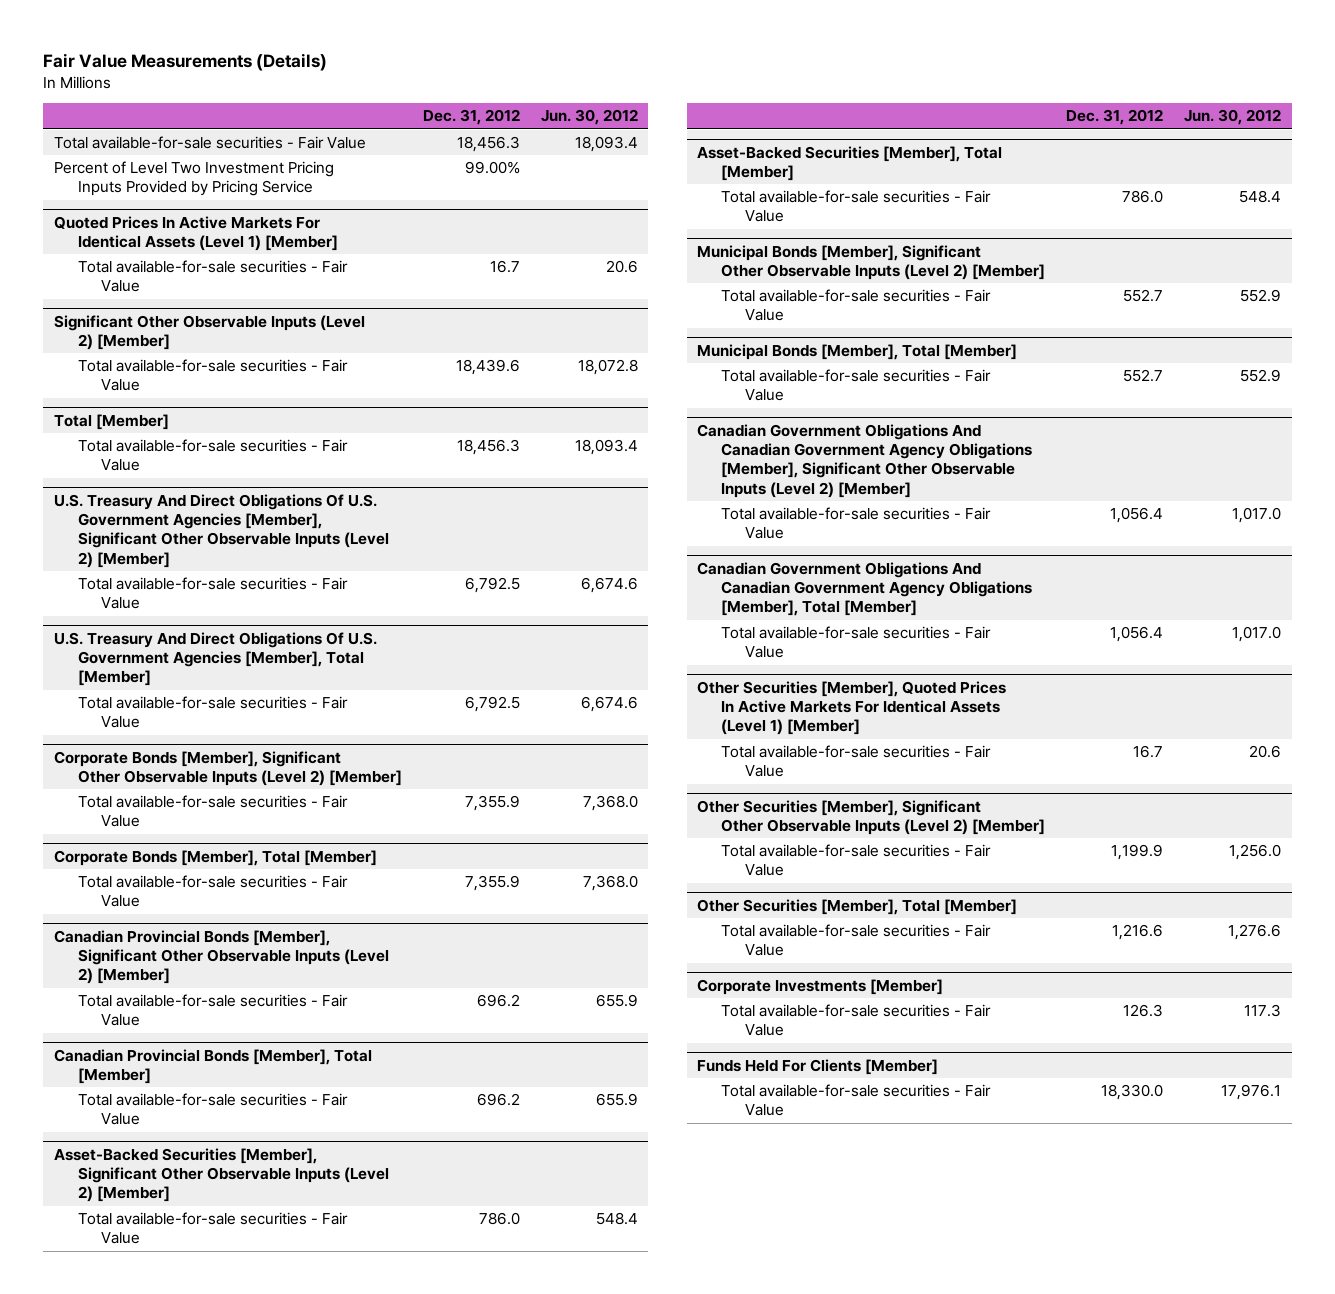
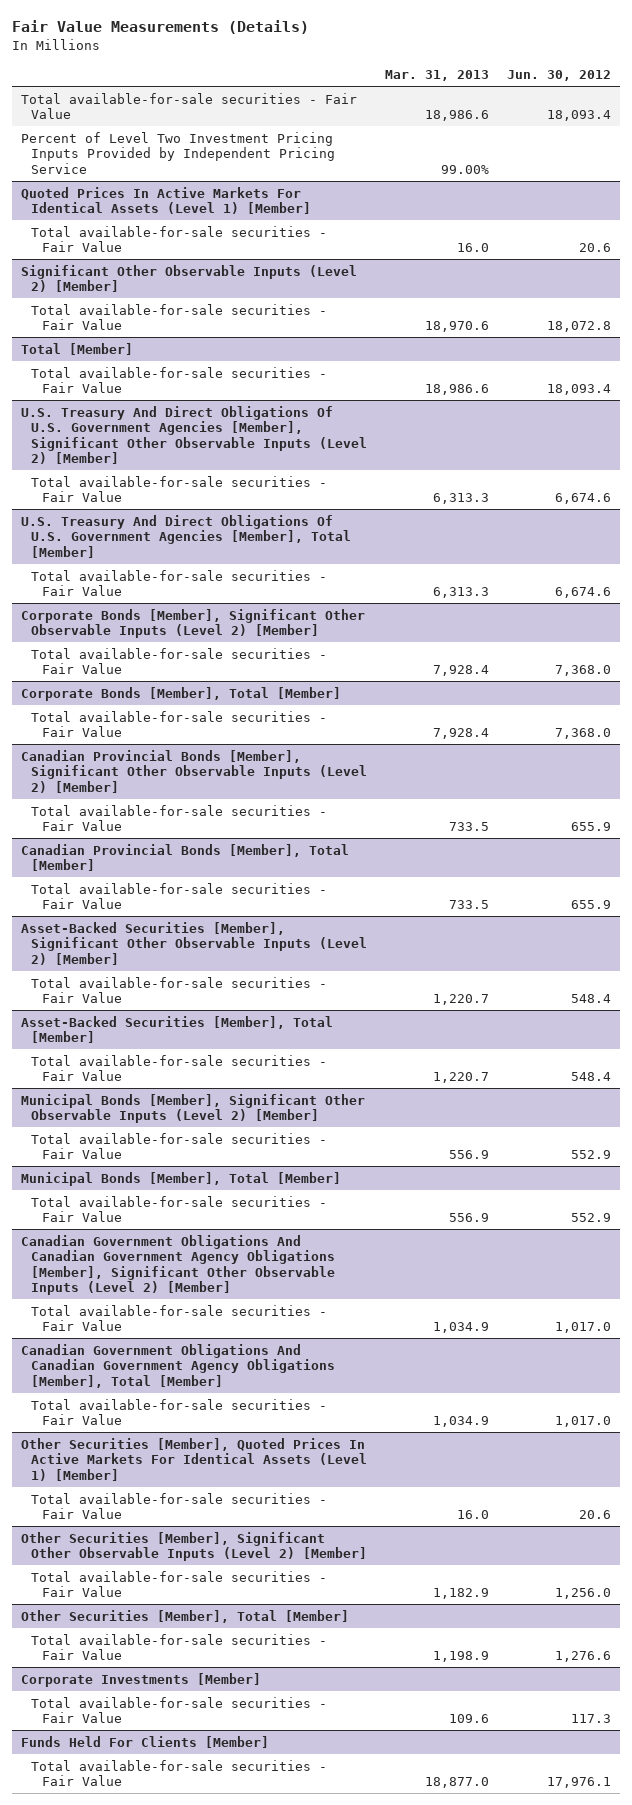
[422,109,520,126] Dec. 31, 2012 -> none
none -> [385,70,490,82] Mar. 31, 2013
[53,161,334,197] Percent of Level Two Investment Pricing Inputs Provided by Pricing Service -> [20,131,336,174] Percent of Level Two Investment Pricing Inputs Provided by Independent Pricing Service

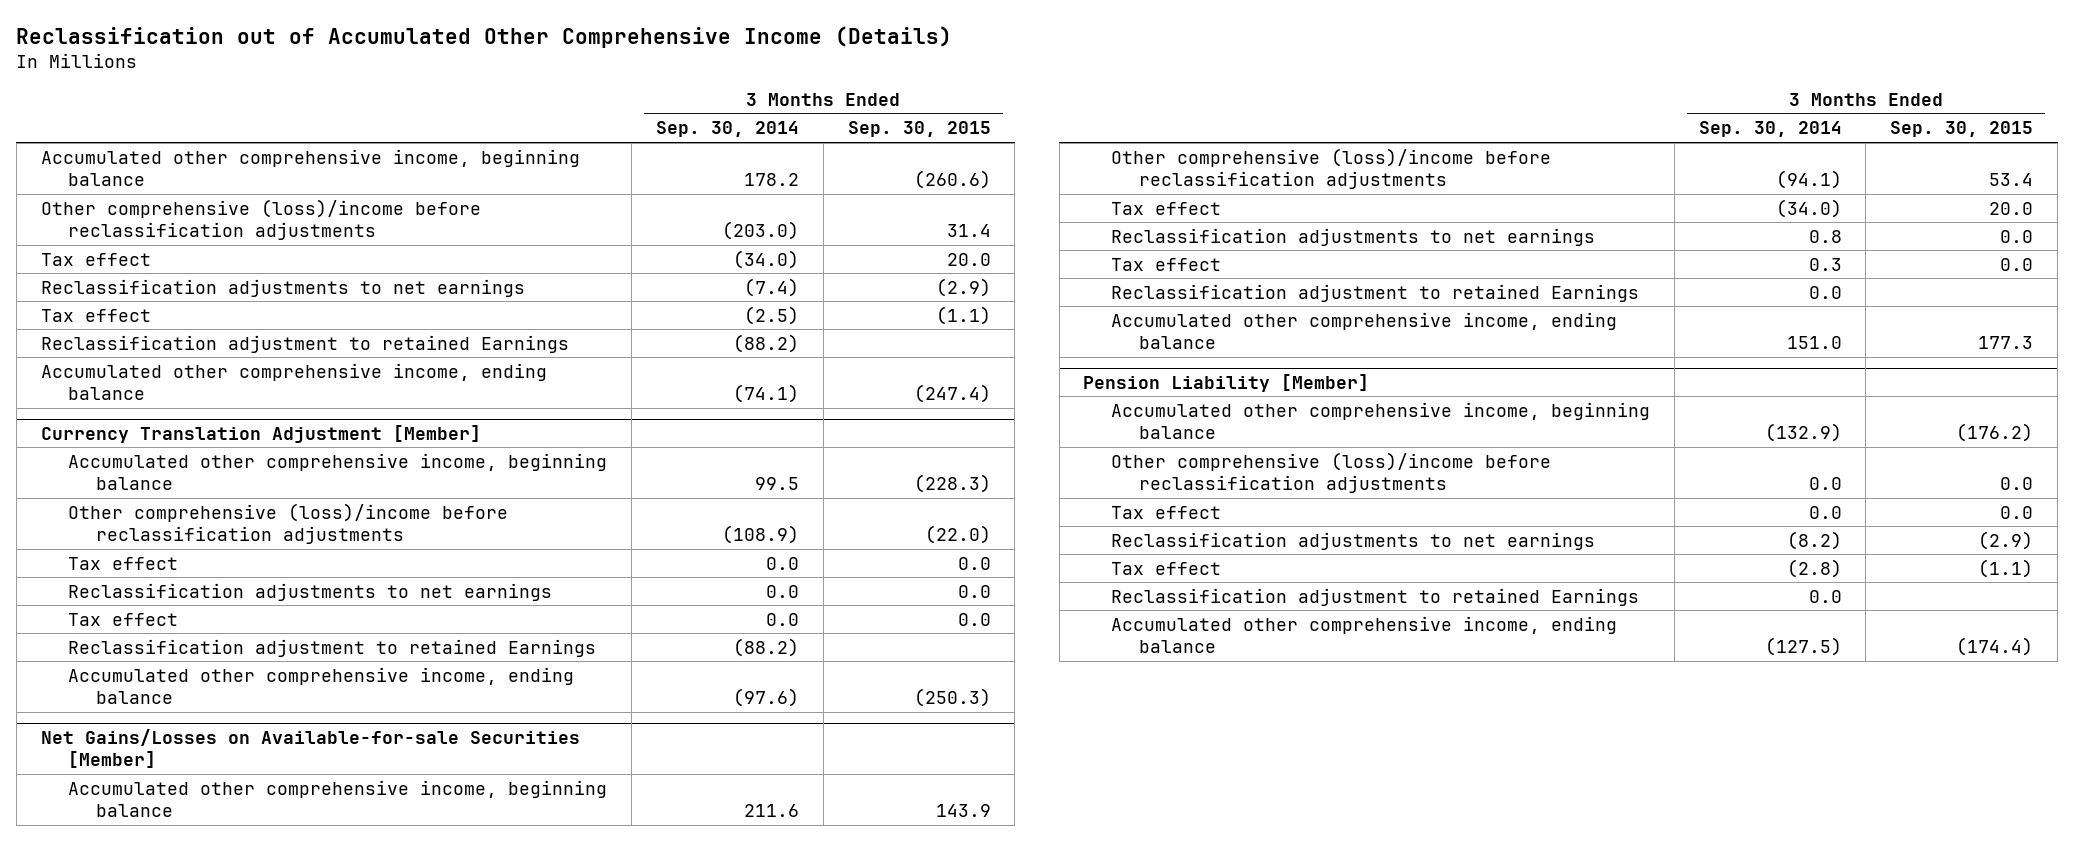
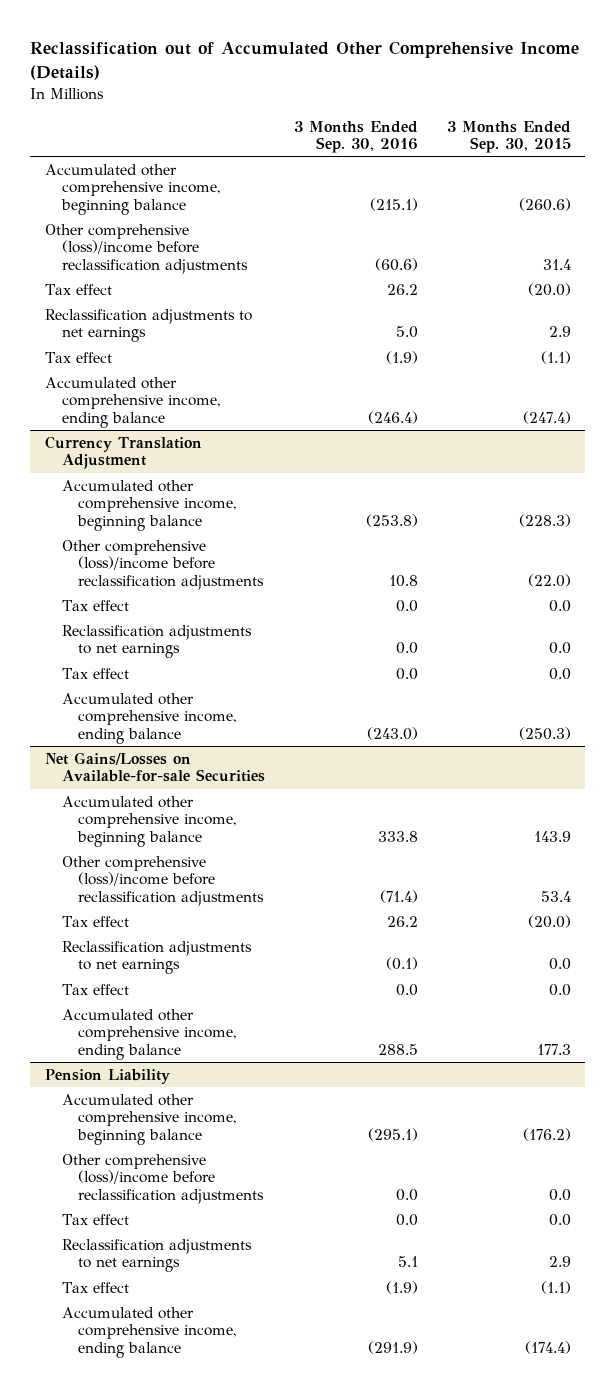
[655,121,799,138] Sep. 30, 2014 -> none
none -> [293,120,418,154] 3 Months Ended Sep. 30, 2016
[946,252,991,266] 20.0 -> [527,282,571,296] (20.0)
[935,277,991,297] (2.9) -> [548,326,571,338] 2.9
[40,334,569,353] Reclassification adjustment to retained Earnings -> none
[40,424,481,443] Currency Translation Adjustment [Member] -> [45,435,203,470] Currency Translation Adjustment
[68,638,597,657] Reclassification adjustment to retained Earnings -> none
[40,728,580,769] Net Gains/Losses on Available-for-sale Securities [Member] -> [45,751,265,783] Net Gains/Losses on Available-for-sale Securities
[1989,201,2034,215] 20.0 -> [527,914,571,928] (20.0)
[1111,283,1640,302] Reclassification adjustment to retained Earnings -> none
[1083,373,1370,392] Pension Liability [Member] -> [45,1068,171,1084] Pension Liability
[1978,530,2034,550] (2.9) -> [548,1256,571,1268] 2.9
[1111,587,1640,606] Reclassification adjustment to retained Earnings -> none

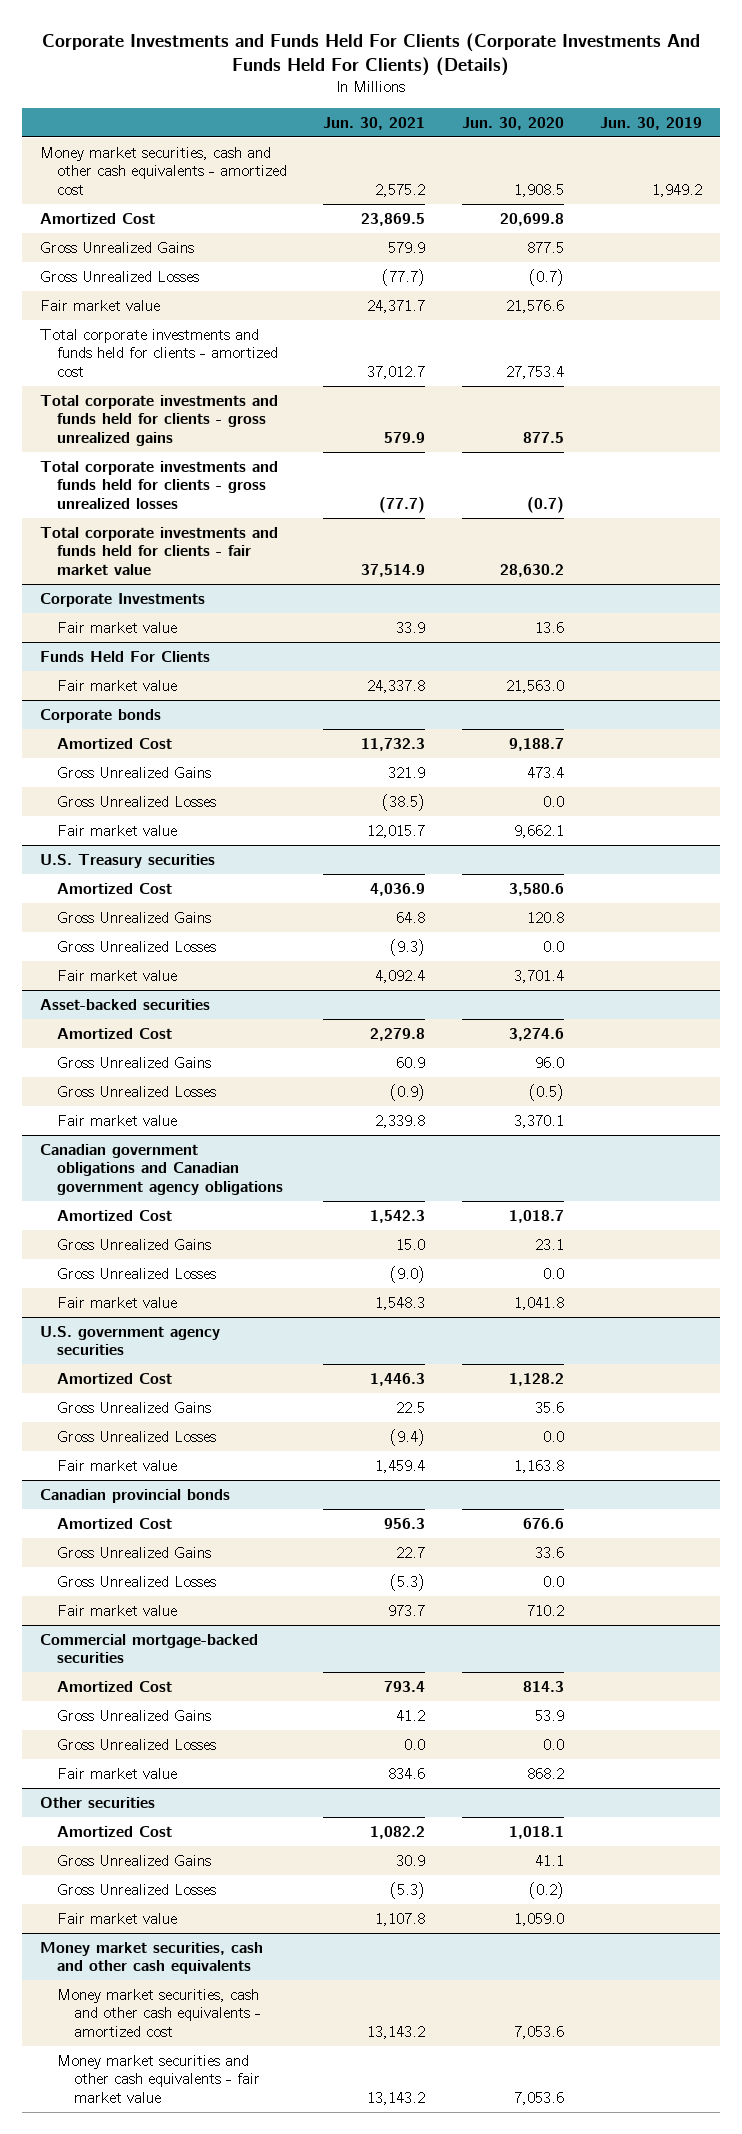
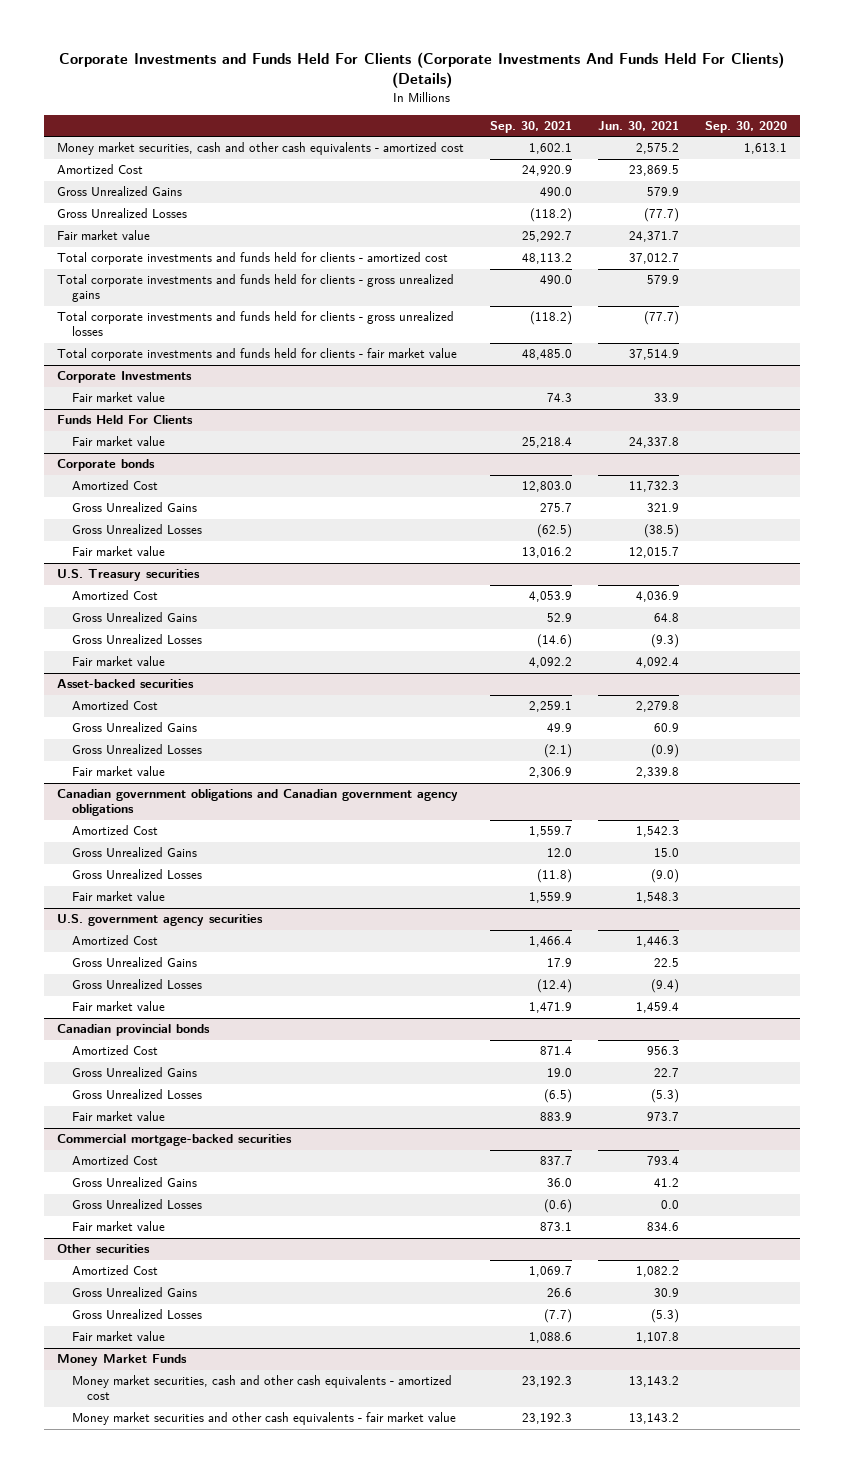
[461,116,564,130] Jun. 30, 2020 -> none
[600,116,703,130] Jun. 30, 2019 -> none
none -> [490,120,573,133] Sep. 30, 2021
none -> [704,120,787,133] Sep. 30, 2020
[40,1941,264,1975] Money market securities, cash and other cash equivalents -> [57,1354,188,1367] Money Market Funds

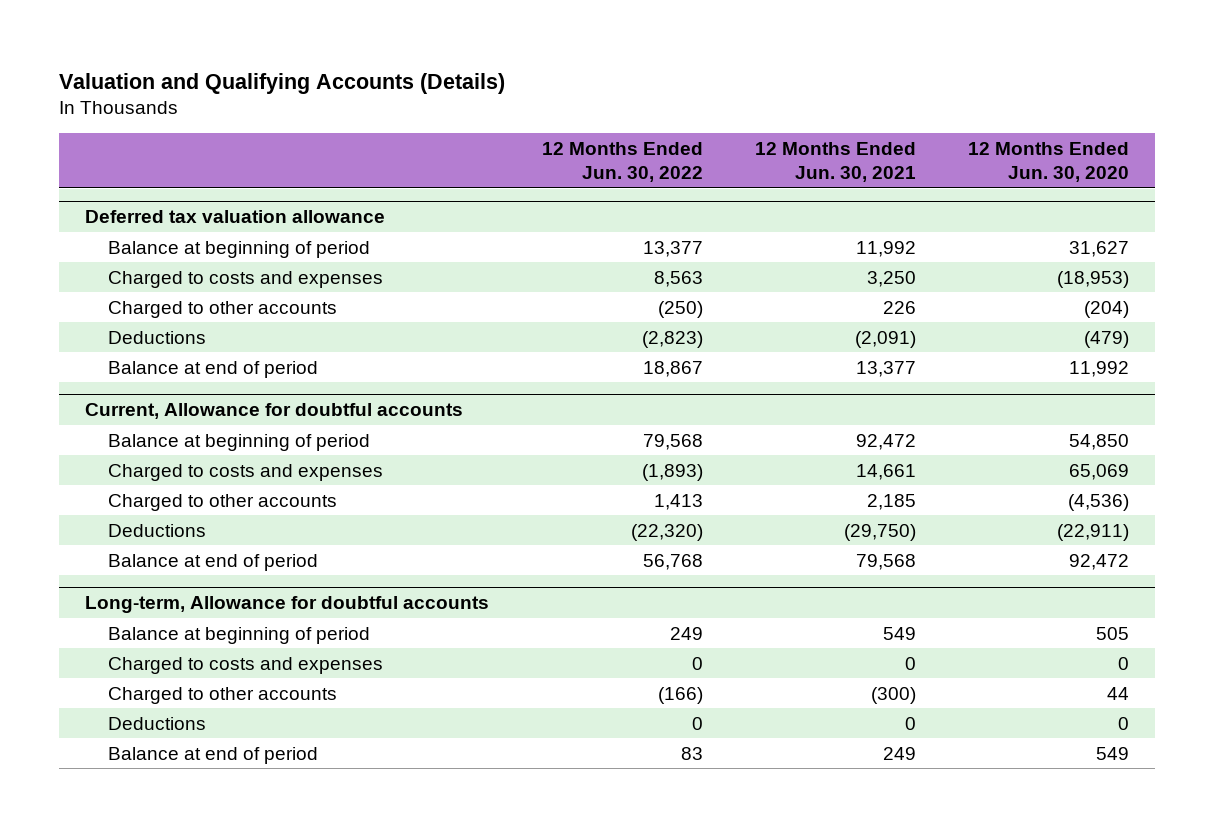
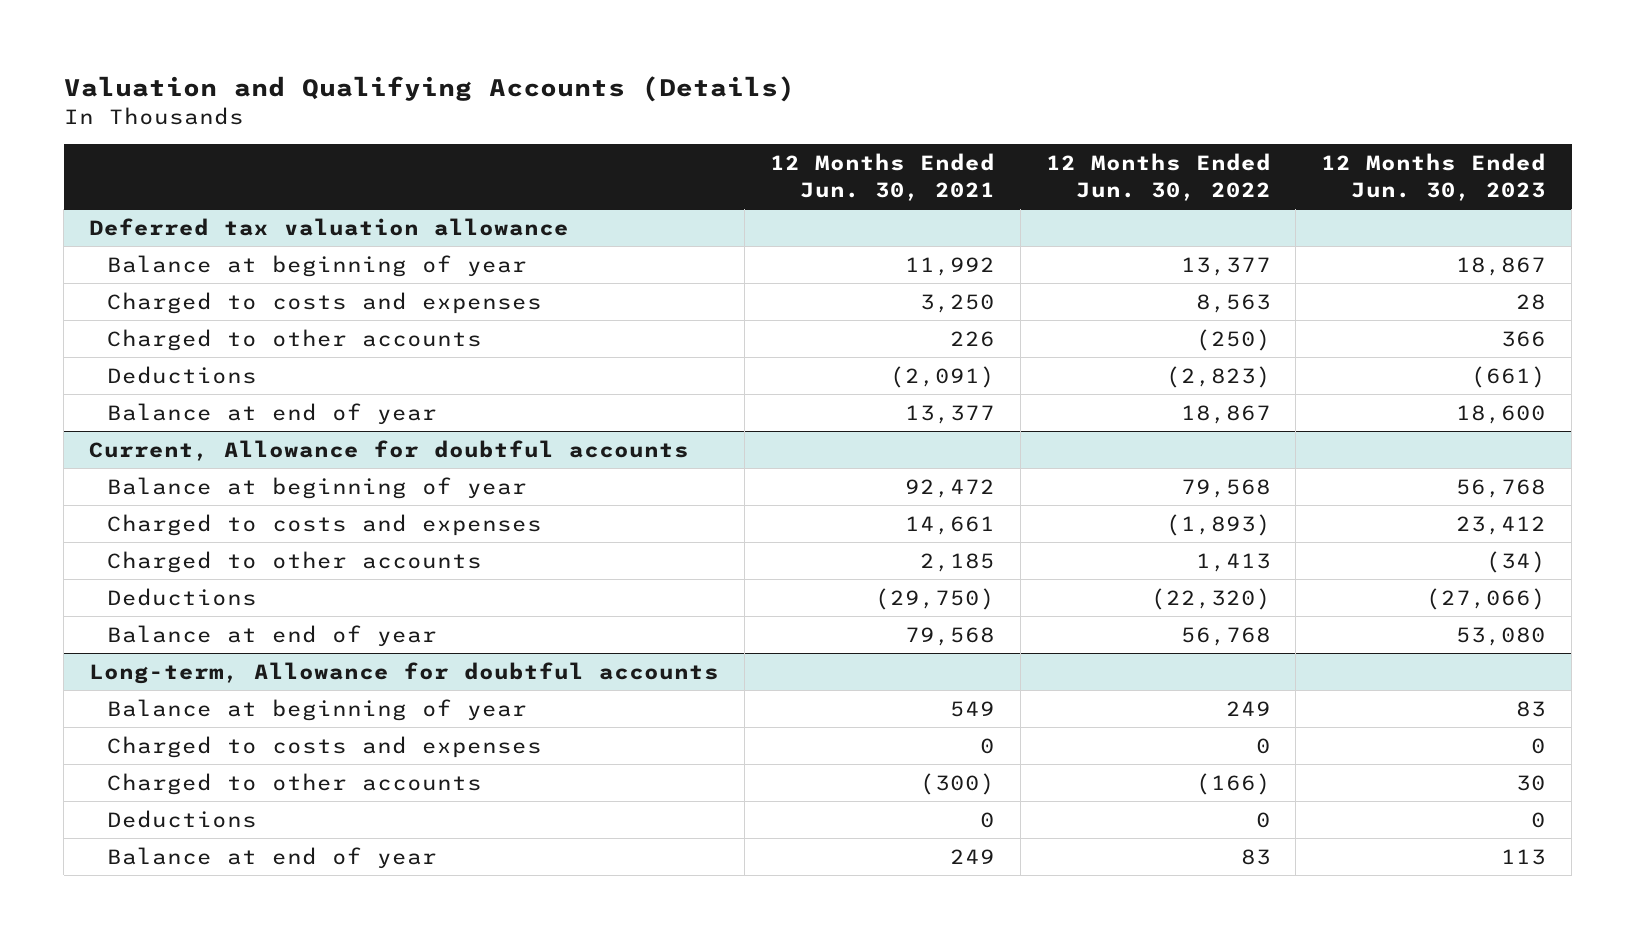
[967,141,1129,182] 12 Months Ended Jun. 30, 2020 -> none
none -> [1321,153,1547,201] 12 Months Ended Jun. 30, 2023
[108,240,371,258] Balance at beginning of period -> [107,254,528,277] Balance at beginning of year
[108,360,319,378] Balance at end of period -> [107,402,438,425] Balance at end of year
[108,433,371,451] Balance at beginning of period -> [107,476,528,499] Balance at beginning of year
[108,553,319,571] Balance at end of period -> [107,624,438,647] Balance at end of year
[108,626,371,644] Balance at beginning of period -> [107,698,528,721] Balance at beginning of year
[108,746,319,764] Balance at end of period -> [107,846,438,869] Balance at end of year

